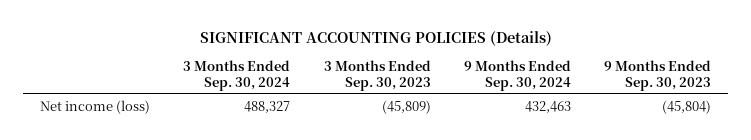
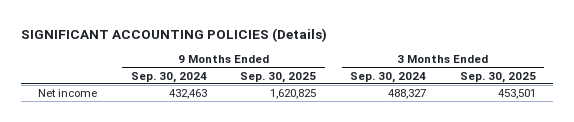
[323,60,431,92] 3 Months Ended Sep. 30, 2023 -> none
[604,60,712,92] 9 Months Ended Sep. 30, 2023 -> none
none -> [240,71,317,83] Sep. 30, 2025
none -> [459,71,536,83] Sep. 30, 2025
[39,99,150,114] Net income (loss) -> [38,89,98,98] Net income

